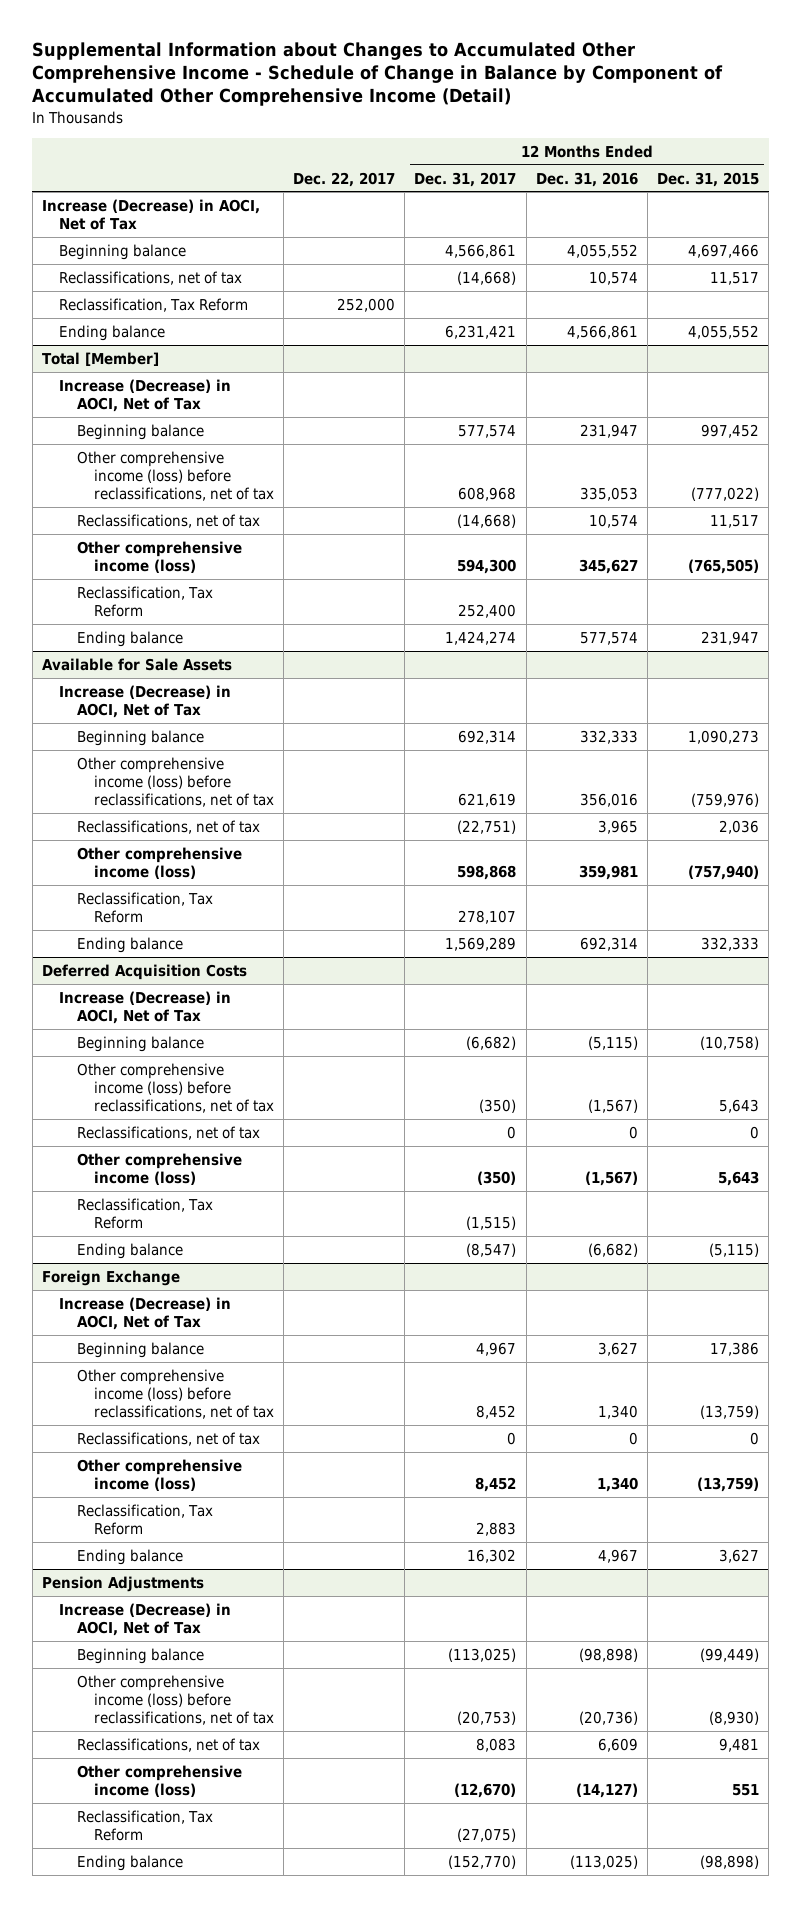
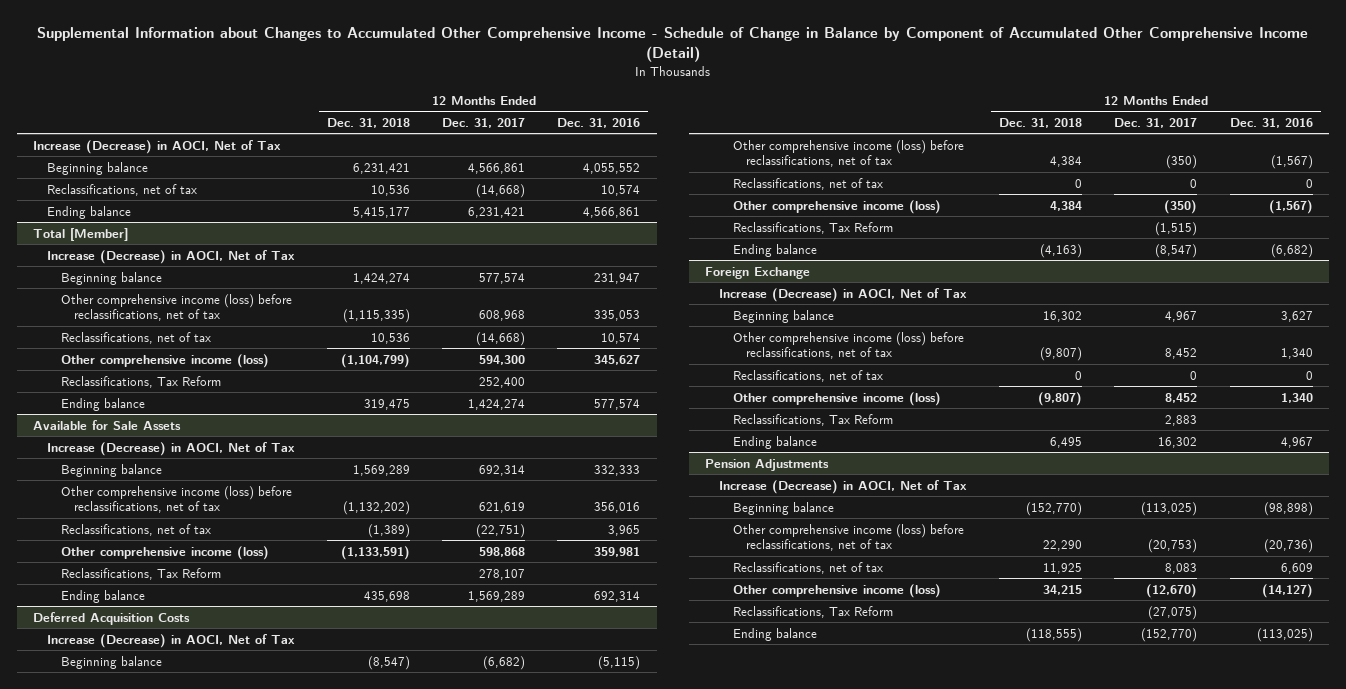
[293,171,396,187] Dec. 22, 2017 -> none
[657,171,760,187] Dec. 31, 2015 -> none
none -> [327,117,411,128] Dec. 31, 2018
[59,297,249,312] Reclassification, Tax Reform -> none
[76,585,213,618] Reclassification, Tax Reform -> [60,375,221,388] Reclassifications, Tax Reform
[76,891,213,924] Reclassification, Tax Reform -> [60,567,221,580] Reclassifications, Tax Reform
[76,1197,213,1230] Reclassification, Tax Reform -> [732,221,893,234] Reclassifications, Tax Reform
[76,1503,213,1536] Reclassification, Tax Reform -> [732,413,893,426] Reclassifications, Tax Reform
[76,1809,213,1842] Reclassification, Tax Reform -> [732,605,893,618] Reclassifications, Tax Reform

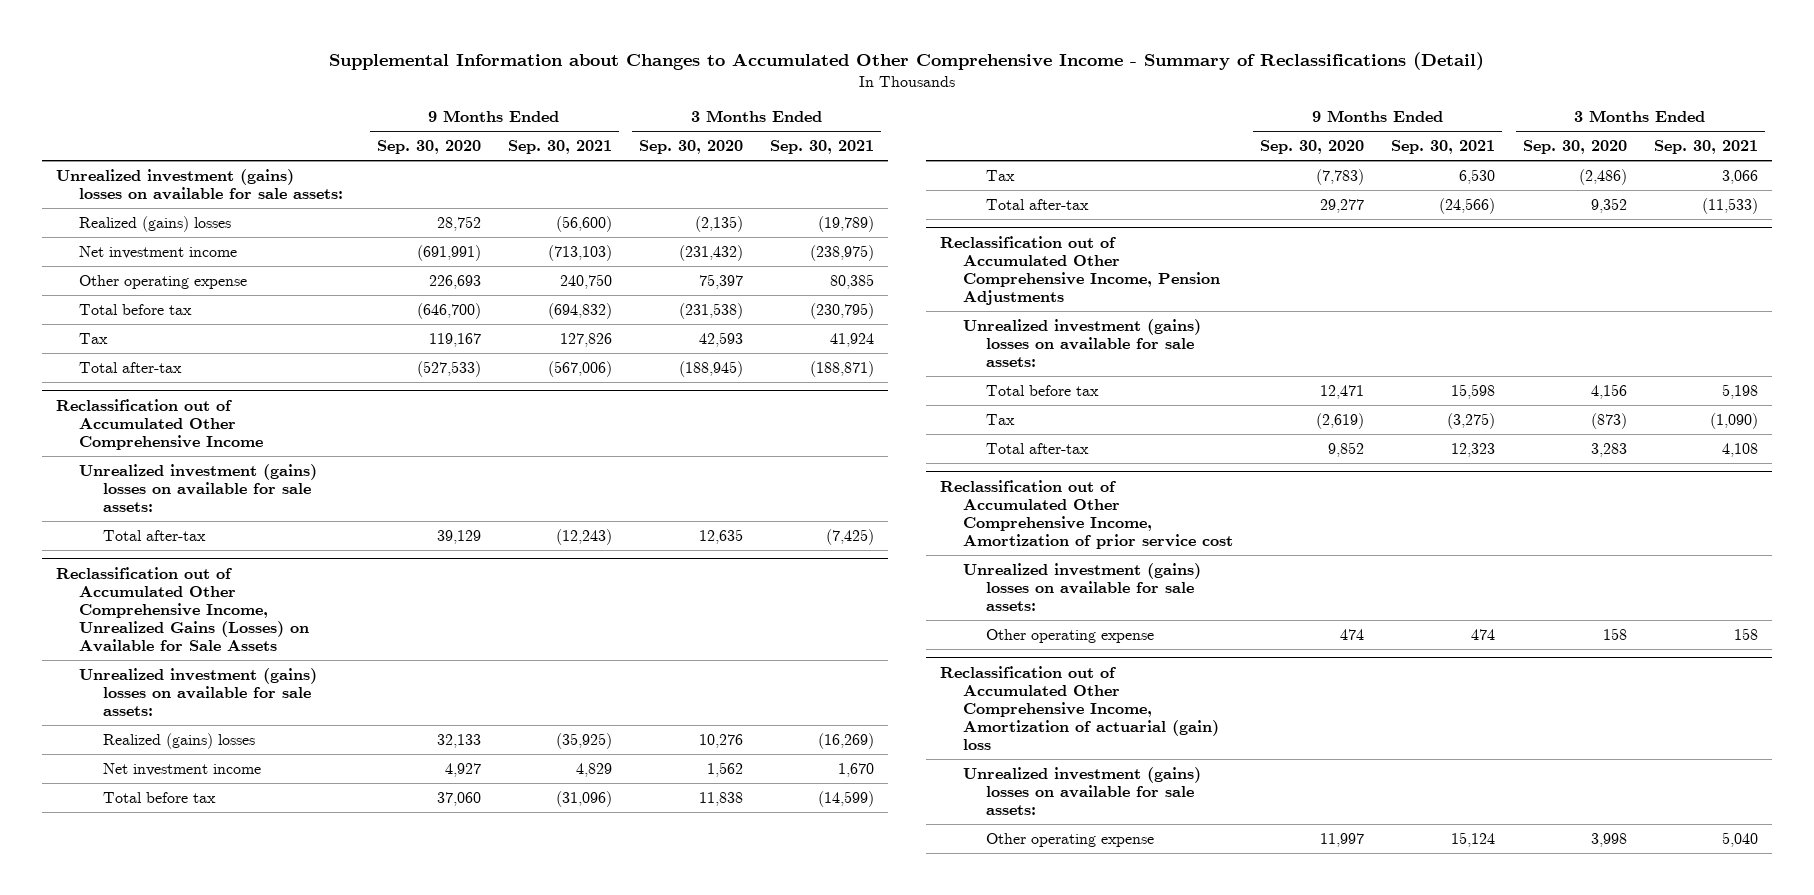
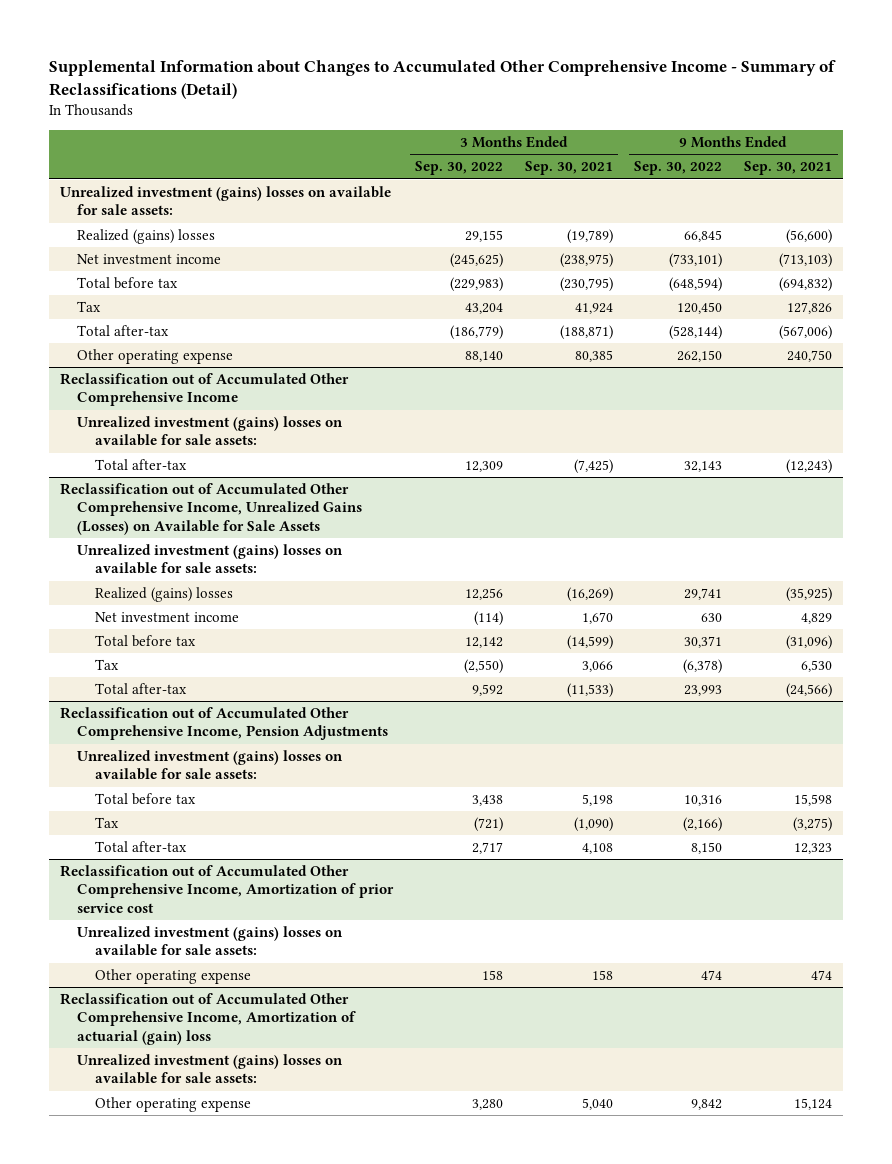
[376,139,481,154] Sep. 30, 2020 -> none
[638,139,743,154] Sep. 30, 2020 -> none
none -> [414,161,503,176] Sep. 30, 2022
none -> [634,161,723,176] Sep. 30, 2022
[79,274,248,289] Other operating expense -> [77,349,234,365] Other operating expense

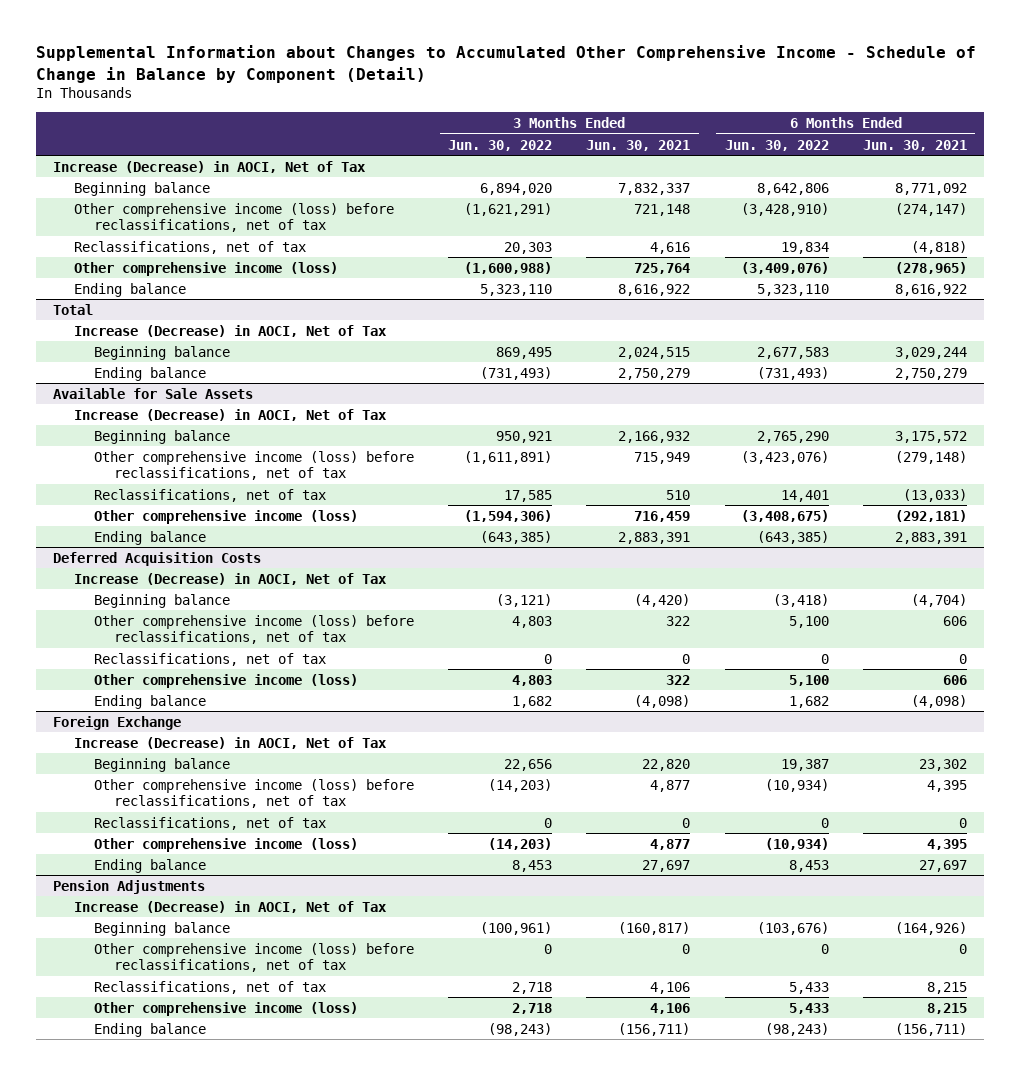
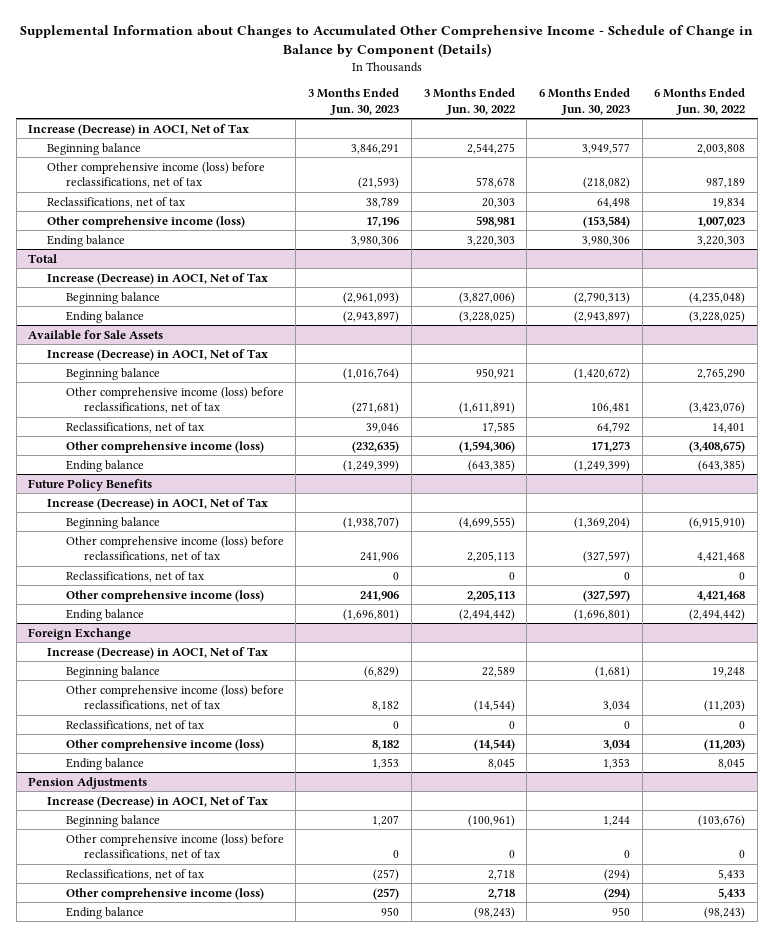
[36,44,977,83] Supplemental Information about Changes to Accumulated Other Comprehensive Income - Schedule of Change in Balance by Component (Detail) -> [19,25,753,58] Supplemental Information about Changes to Accumulated Other Comprehensive Income - Schedule of Change in Balance by Component (Details)
[586,139,691,151] Jun. 30, 2021 -> none
[862,139,967,151] Jun. 30, 2021 -> none
none -> [308,88,400,115] 3 Months Ended Jun. 30, 2023
none -> [538,88,630,115] 6 Months Ended Jun. 30, 2023
[480,182,553,195] 6,894,020 -> [466,142,515,154] 2,544,275
[756,182,829,195] 8,642,806 -> [697,143,746,154] 2,003,808
[464,202,553,216] (1,621,291) -> [475,177,515,189] 578,678
[740,202,829,216] (3,428,910) -> [706,177,746,189] 987,189
[464,261,553,274] (1,600,988) -> [475,215,515,227] 598,981
[740,261,829,274] (3,409,076) -> [697,215,746,227] 1,007,023
[480,283,553,296] 5,323,110 -> [466,235,515,246] 3,220,303
[756,283,829,296] 5,323,110 -> [697,235,746,246] 3,220,303
[496,346,553,359] 869,495 -> [458,291,515,304] (3,827,006)
[756,346,829,359] 2,677,583 -> [689,291,746,304] (4,235,048)
[480,366,553,380] (731,493) -> [458,310,515,323] (3,228,025)
[756,366,829,380] (731,493) -> [689,310,746,323] (3,228,025)
[53,551,262,566] Deferred Acquisition Costs -> none
none -> [28,478,153,491] Future Policy Benefits
[496,593,553,607] (3,121) -> [458,516,515,529] (4,699,555)
[772,593,829,607] (3,418) -> [689,516,746,529] (6,915,910)
[512,615,553,628] 4,803 -> [466,551,515,563] 2,205,113
[788,615,829,628] 5,100 -> [697,552,746,563] 4,421,468
[512,674,553,686] 4,803 -> [466,589,515,601] 2,205,113
[788,674,829,686] 5,100 -> [697,590,746,601] 4,421,468
[512,695,553,708] 1,682 -> [458,608,515,621] (2,494,442)
[788,695,829,708] 1,682 -> [689,608,746,621] (2,494,442)
[504,758,553,771] 22,656 -> [481,665,515,677] 22,589
[780,758,829,771] 19,387 -> [712,666,746,677] 19,248
[488,778,553,792] (14,203) -> [473,700,515,713] (14,544)
[764,778,829,792] (10,934) -> [704,700,746,713] (11,203)
[488,837,553,850] (14,203) -> [473,738,515,751] (14,544)
[764,837,829,850] (10,934) -> [704,738,746,751] (11,203)
[512,859,553,872] 8,453 -> [487,757,515,769] 8,045
[788,859,829,872] 8,453 -> [718,757,746,769] 8,045

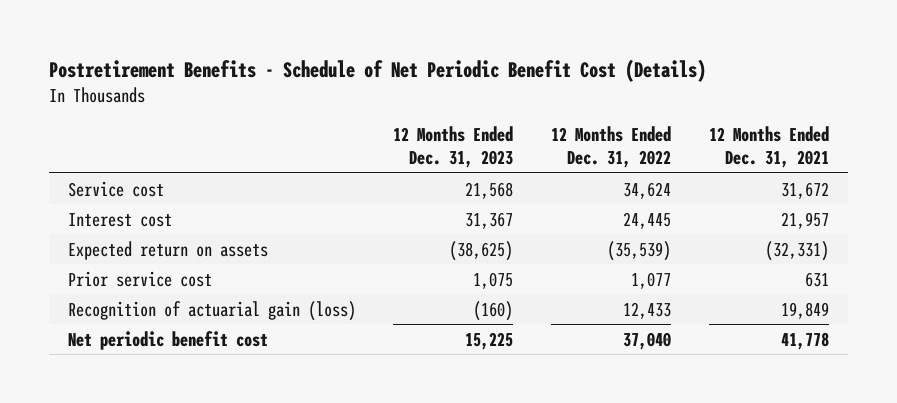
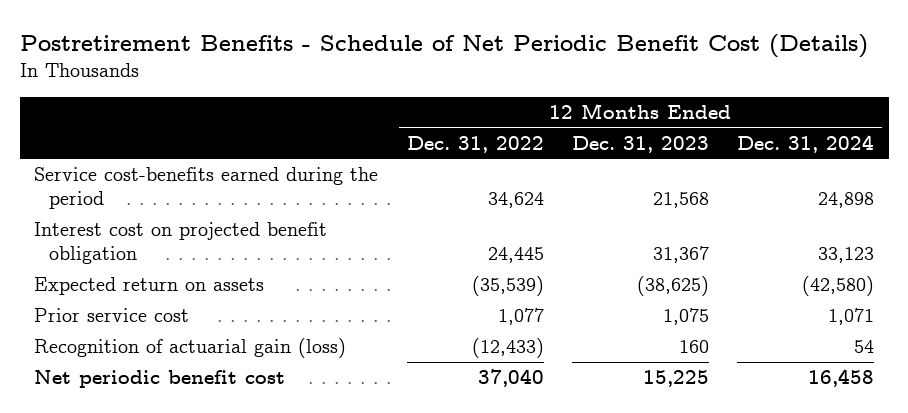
[709,126,830,168] 12 Months Ended Dec. 31, 2021 -> none
none -> [737,134,875,153] Dec. 31, 2024
[67,180,164,197] Service cost -> [34,167,379,210] Service cost-benefits earned during the period
[67,212,172,227] Interest cost -> [34,222,328,265] Interest cost on projected benefit obligation
[473,300,514,321] (160) -> [678,340,709,354] 160
[623,301,672,319] 12,433 -> [471,338,544,359] (12,433)

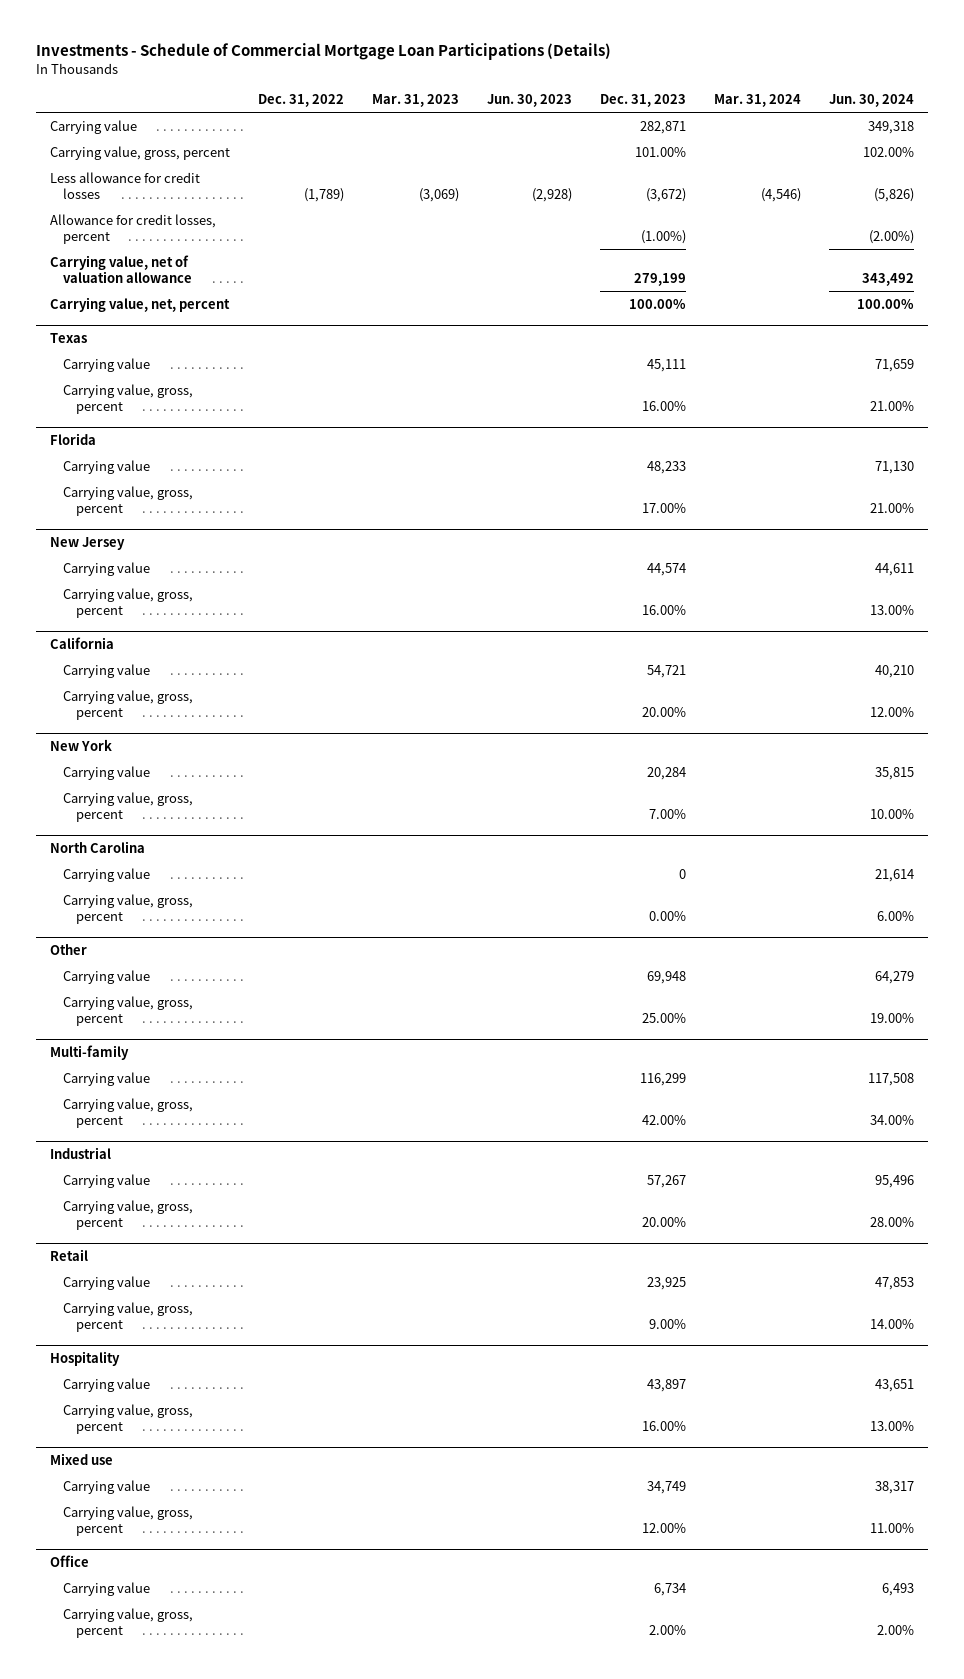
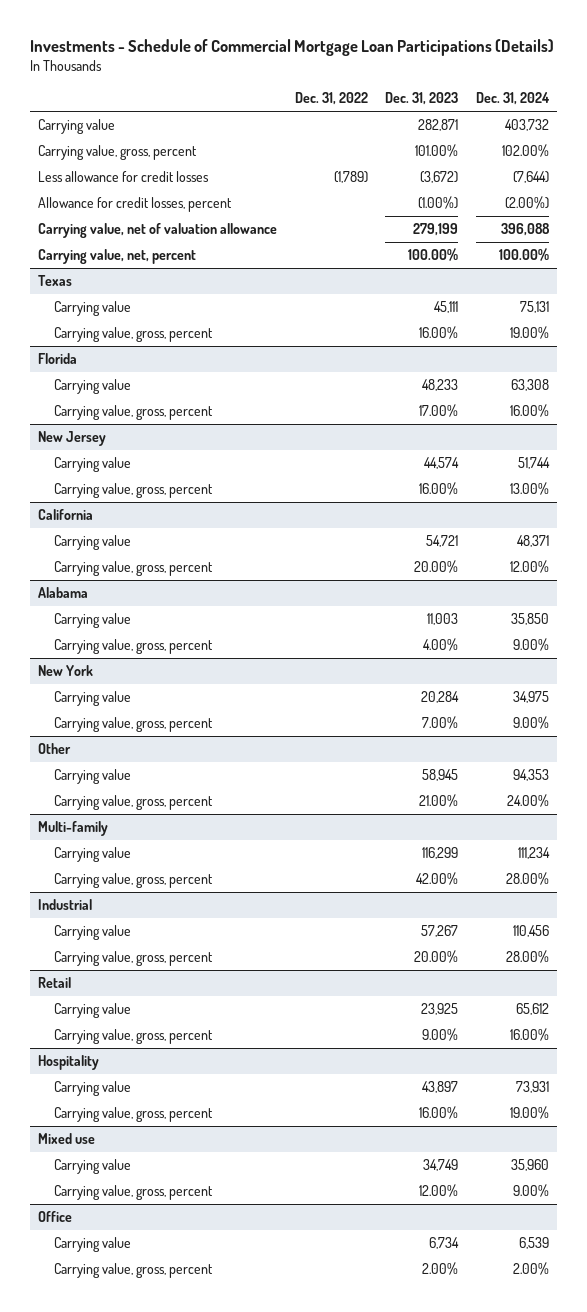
[371,94,459,108] Mar. 31, 2023 -> none
[487,94,573,108] Jun. 30, 2023 -> none
[714,94,802,108] Mar. 31, 2024 -> none
[829,94,915,108] Jun. 30, 2024 -> none
none -> [475,92,550,106] Dec. 31, 2024
none -> [38,587,89,599] Alabama
none -> [53,613,131,629] Carrying value
none -> [53,639,213,655] Carrying value, gross, percent
[49,840,145,853] North Carolina -> none
[63,867,151,882] Carrying value -> none
[63,893,194,924] Carrying value, gross, percent -> none
[647,970,687,984] 69,948 -> [422,769,459,782] 58,945
[642,1012,687,1023] 25.00% -> [419,794,459,808] 21.00%

